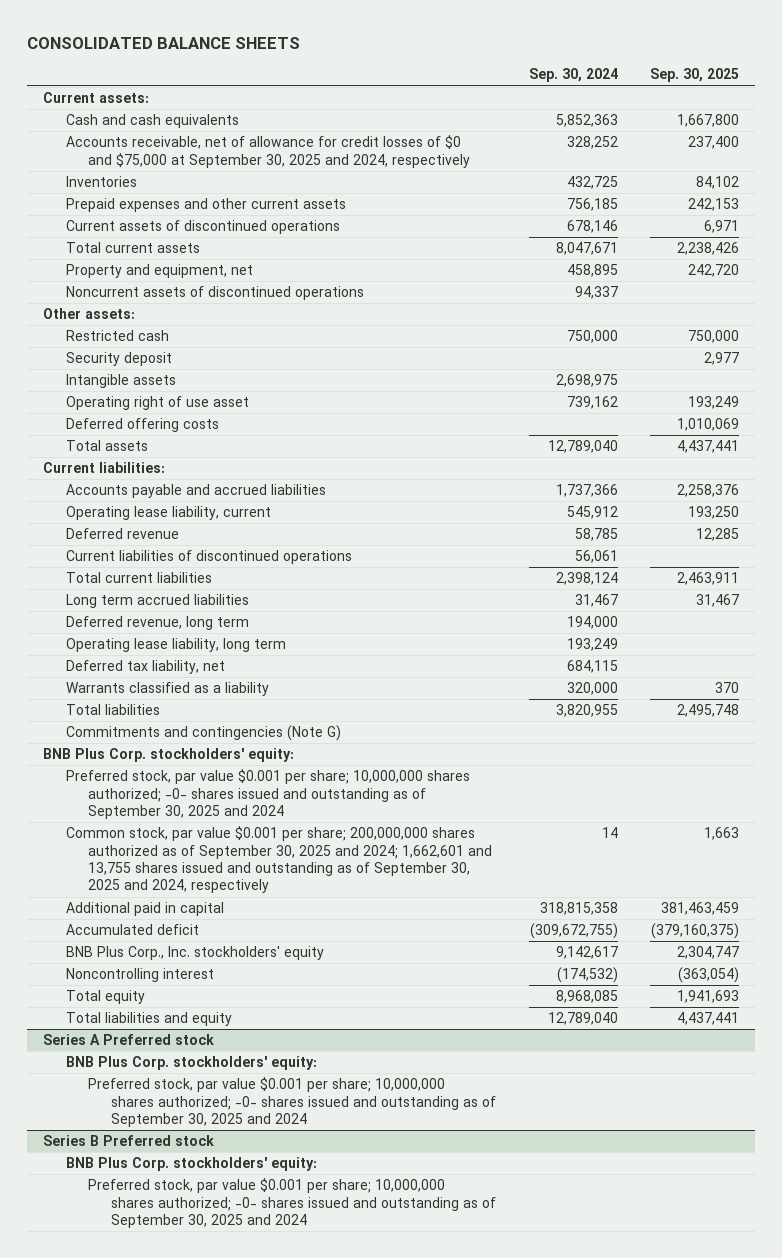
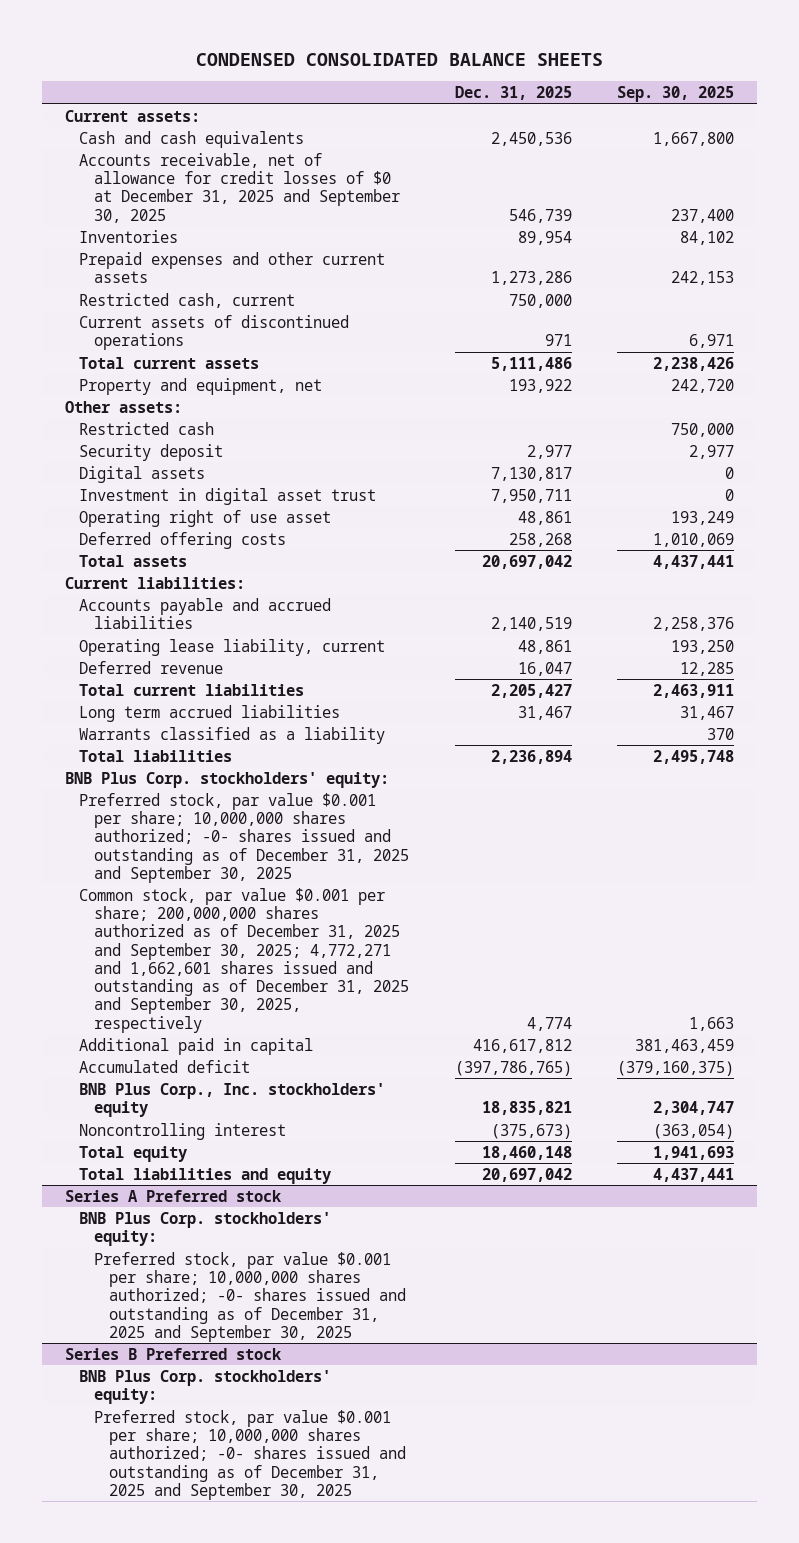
[26,36,300,49] CONSOLIDATED BALANCE SHEETS -> [195,52,603,66] CONDENSED CONSOLIDATED BALANCE SHEETS
[528,68,618,83] Sep. 30, 2024 -> none
none -> [454,86,572,101] Dec. 31, 2025
[65,135,471,168] Accounts receivable, net of allowance for credit losses of $0 and $75,000 at September 30, 2025 and 2024, respectively -> [79,152,400,223] Accounts receivable, net of allowance for credit losses of $0 at December 31, 2025 and September 30, 2025
none -> [79,292,296,308] Restricted cash, current
[65,286,364,301] Noncurrent assets of discontinued operations -> none
[65,374,176,389] Intangible assets -> none
none -> [79,465,206,483] Digital assets
none -> [79,487,377,505] Investment in digital asset trust
[65,550,352,565] Current liabilities of discontinued operations -> none
[65,616,249,631] Deferred revenue, long term -> none
[65,638,286,653] Operating lease liability, long term -> none
[65,660,225,675] Deferred tax liability, net -> none
[65,725,341,742] Commitments and contingencies (Note G) -> none
[65,769,470,820] Preferred stock, par value $0.001 per share; 10,000,000 shares authorized; -0- shares issued and outstanding as of September 30, 2025 and 2024 -> [79,792,409,883] Preferred stock, par value $0.001 per share; 10,000,000 shares authorized; -0- shares issued and outstanding as of December 31, 2025 and September 30, 2025
[65,826,493,894] Common stock, par value $0.001 per share; 200,000,000 shares authorized as of September 30, 2025 and 2024; 1,662,601 and 13,755 shares issued and outstanding as of September 30, 2025 and 2024, respectively -> [79,887,409,1033] Common stock, par value $0.001 per share; 200,000,000 shares authorized as of December 31, 2025 and September 30, 2025; 4,772,271 and 1,662,601 shares issued and outstanding as of December 31, 2025 and September 30, 2025, respectively
[88,1077,497,1128] Preferred stock, par value $0.001 per share; 10,000,000 shares authorized; -0- shares issued and outstanding as of September 30, 2025 and 2024 -> [93,1251,406,1342] Preferred stock, par value $0.001 per share; 10,000,000 shares authorized; -0- shares issued and outstanding as of December 31, 2025 and September 30, 2025
[88,1178,497,1229] Preferred stock, par value $0.001 per share; 10,000,000 shares authorized; -0- shares issued and outstanding as of September 30, 2025 and 2024 -> [93,1409,406,1500] Preferred stock, par value $0.001 per share; 10,000,000 shares authorized; -0- shares issued and outstanding as of December 31, 2025 and September 30, 2025

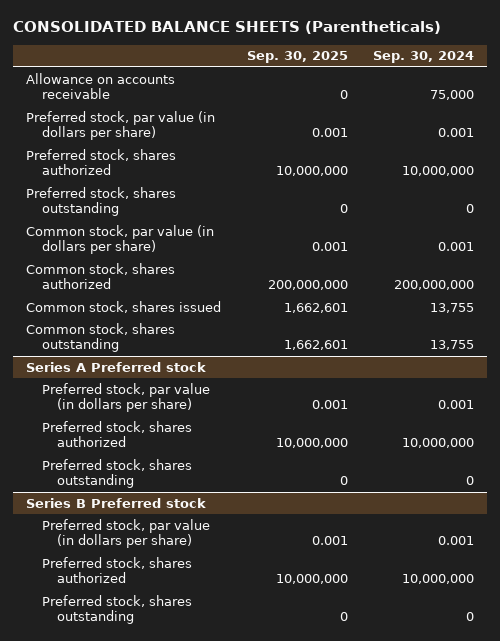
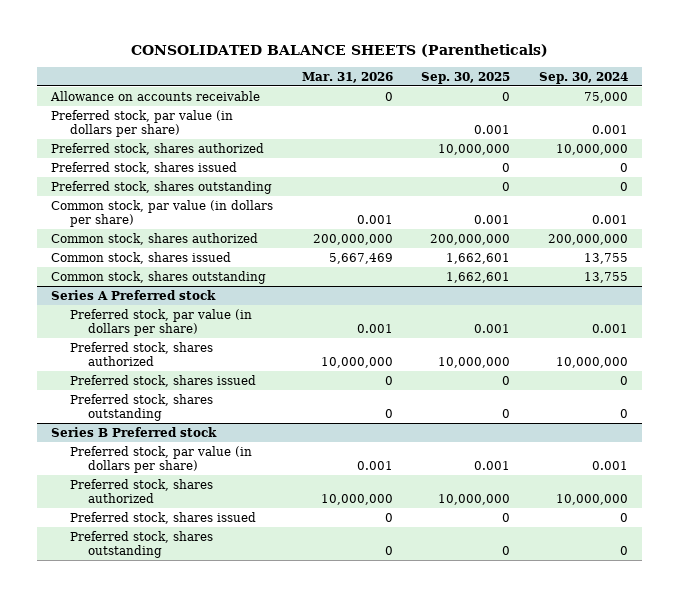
none -> [301,71,393,83] Mar. 31, 2026
none -> [51,161,238,174] Preferred stock, shares issued
none -> [69,374,256,387] Preferred stock, shares issued
none -> [69,511,256,524] Preferred stock, shares issued

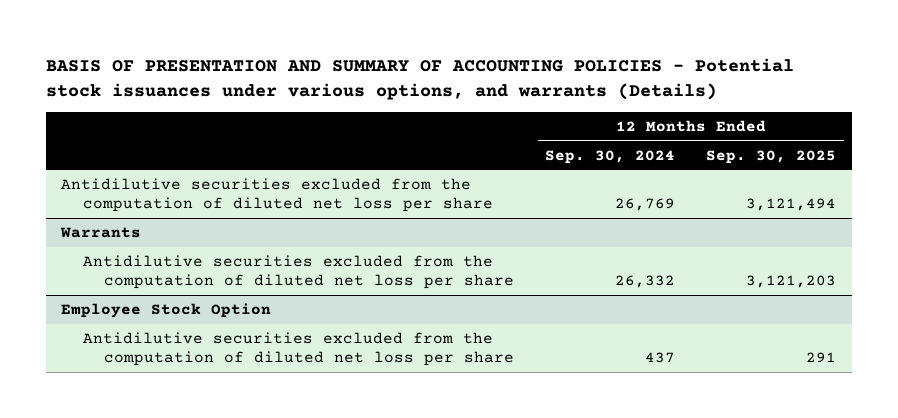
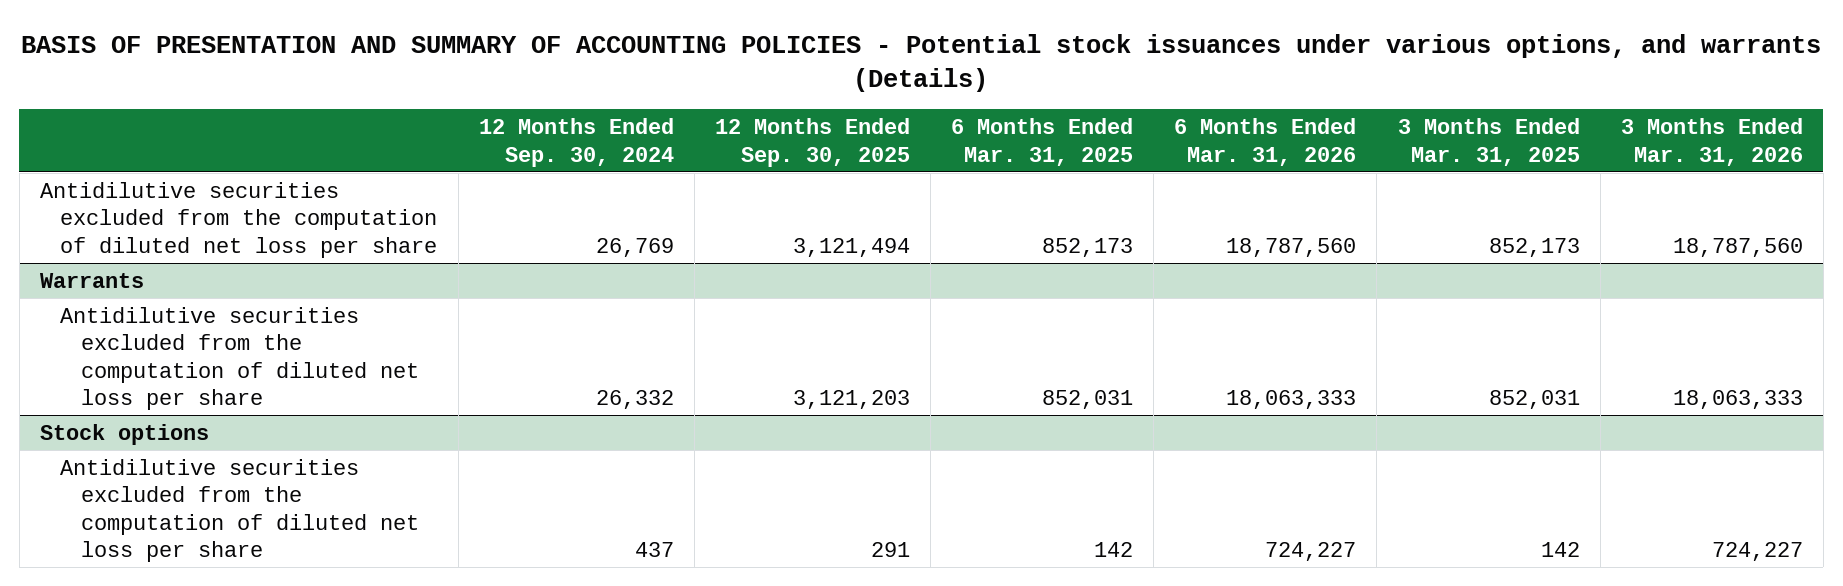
none -> [951,117,1134,166] 6 Months Ended Mar. 31, 2025
none -> [1174,117,1357,166] 6 Months Ended Mar. 31, 2026
none -> [1397,117,1580,166] 3 Months Ended Mar. 31, 2025
none -> [1620,117,1803,166] 3 Months Ended Mar. 31, 2026
[61,302,272,318] Employee Stock Option -> [39,423,209,445] Stock options

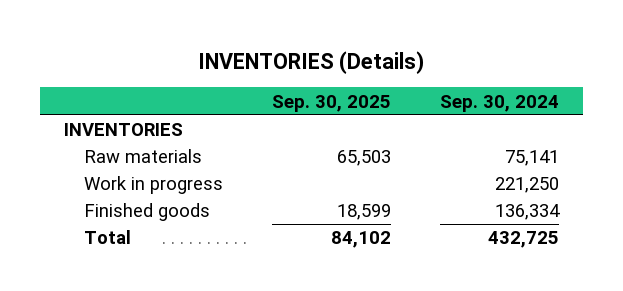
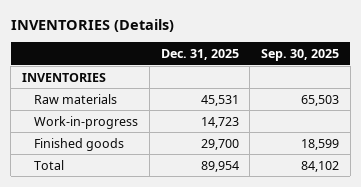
[439,94,559,112] Sep. 30, 2024 -> none
none -> [160,48,239,60] Dec. 31, 2025
[83,176,223,195] Work in progress -> [34,115,139,129] Work-in-progress

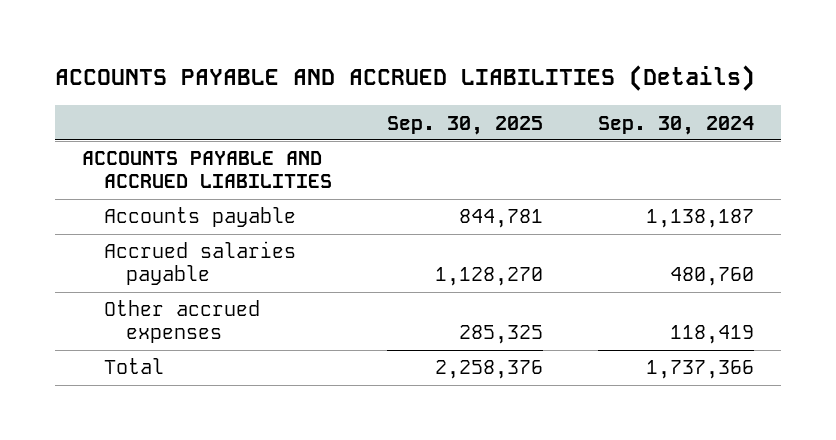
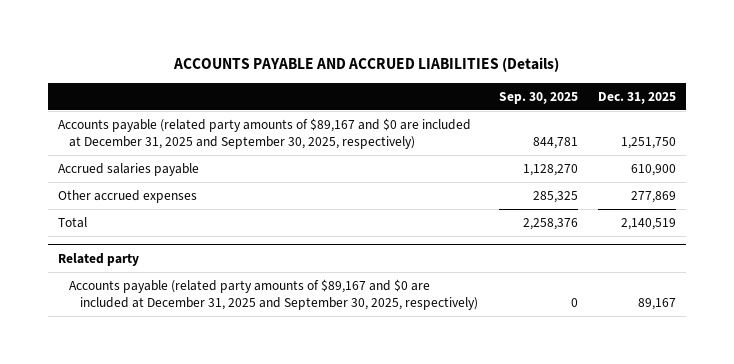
[597,115,754,135] Sep. 30, 2024 -> none
none -> [598,91,677,104] Dec. 31, 2025
[82,151,333,189] ACCOUNTS PAYABLE AND ACCRUED LIABILITIES -> none
[104,207,297,228] Accounts payable -> [58,118,472,150] Accounts payable (related party amounts of $89,167 and $0 are included at December 31, 2025 and September 30, 2025, respectively)
none -> [58,252,140,266] Related party
none -> [69,279,479,311] Accounts payable (related party amounts of $89,167 and $0 are included at December 31, 2025 and September 30, 2025, respectively)

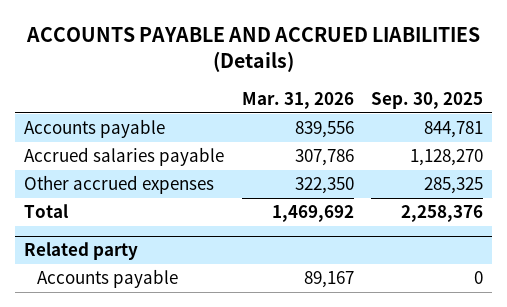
[598,91,677,104] Dec. 31, 2025 -> none
none -> [241,92,354,110] Mar. 31, 2026
[58,118,472,150] Accounts payable (related party amounts of $89,167 and $0 are included at December 31, 2025 and September 30, 2025, respectively) -> [24,119,166,139] Accounts payable
[69,279,479,311] Accounts payable (related party amounts of $89,167 and $0 are included at December 31, 2025 and September 30, 2025, respectively) -> [36,269,178,289] Accounts payable

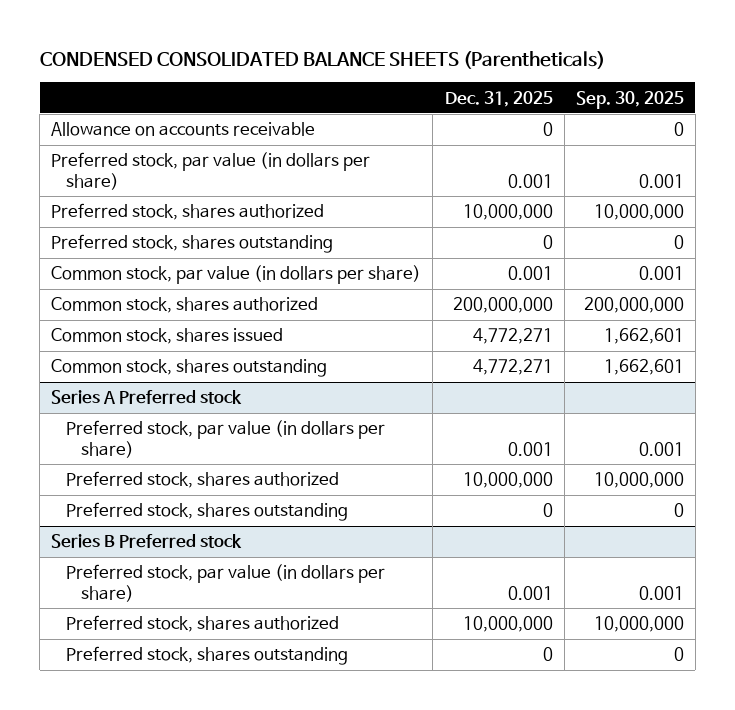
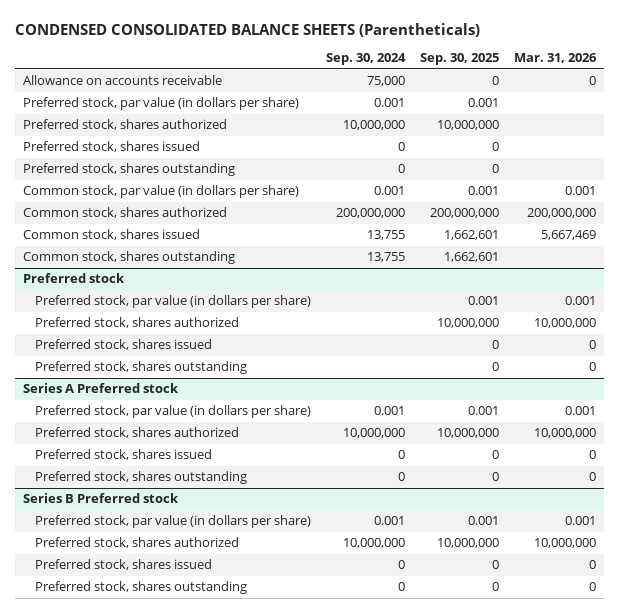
[444,90,553,107] Dec. 31, 2025 -> none
none -> [325,53,406,66] Sep. 30, 2024
none -> [514,53,598,64] Mar. 31, 2026
none -> [22,141,200,153] Preferred stock, shares issued
none -> [22,273,125,284] Preferred stock
none -> [34,295,311,309] Preferred stock, par value (in dollars per share)
none -> [34,317,239,329] Preferred stock, shares authorized
none -> [34,339,212,351] Preferred stock, shares issued
none -> [34,361,247,375] Preferred stock, shares outstanding
none -> [34,449,212,461] Preferred stock, shares issued
none -> [34,559,212,571] Preferred stock, shares issued

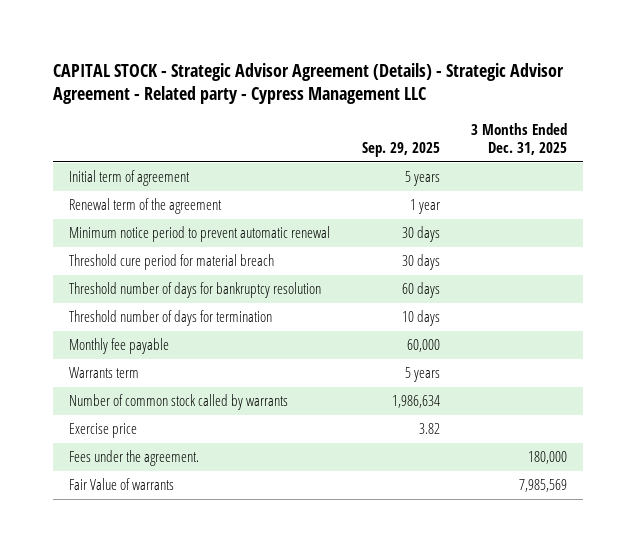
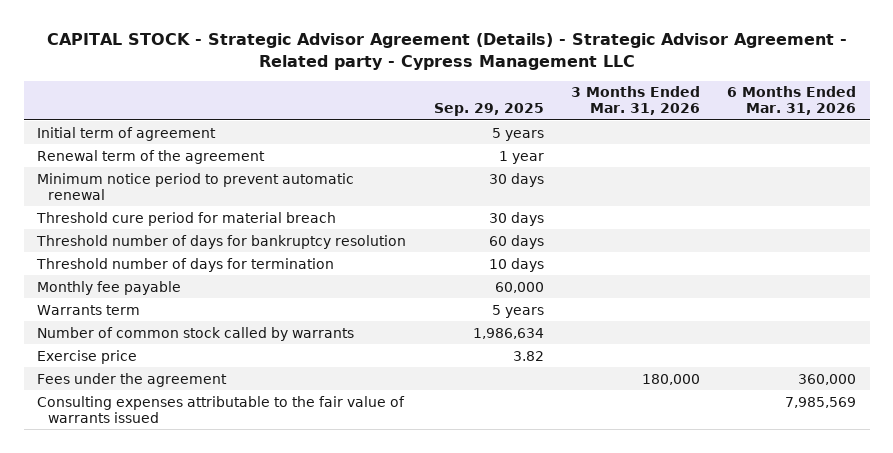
[471,122,568,156] 3 Months Ended Dec. 31, 2025 -> none
none -> [570,86,700,116] 3 Months Ended Mar. 31, 2026
none -> [727,86,857,116] 6 Months Ended Mar. 31, 2026
[68,478,174,491] Fair Value of warrants -> none
[68,450,199,467] Fees under the agreement. -> [37,372,228,387] Fees under the agreement
none -> [37,395,406,423] Consulting expenses attributable to the fair value of warrants issued

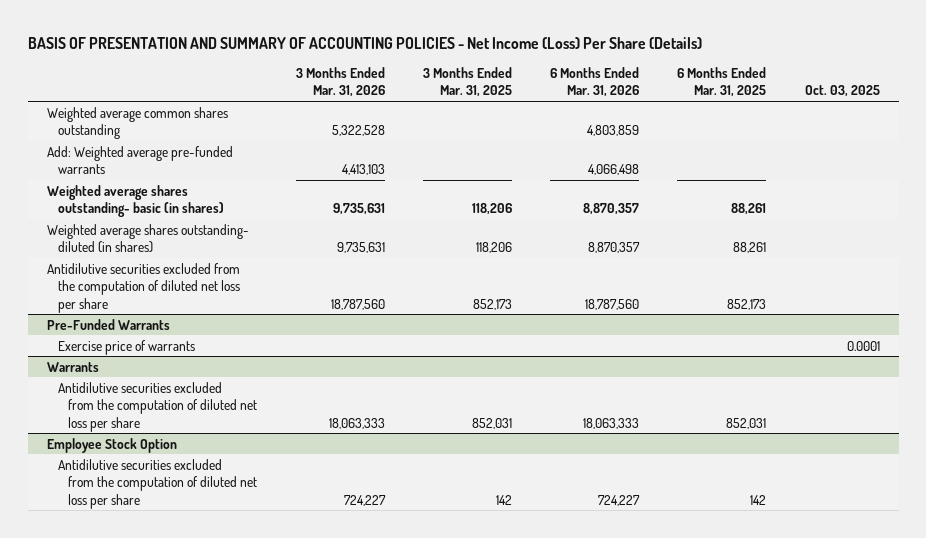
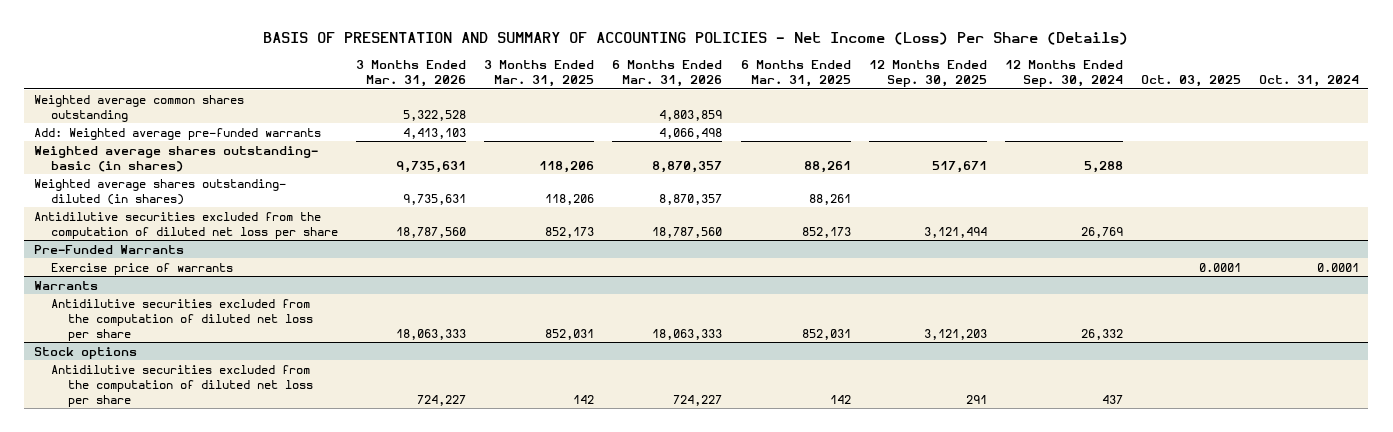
none -> [868,60,987,88] 12 Months Ended Sep. 30, 2025
none -> [1004,60,1123,88] 12 Months Ended Sep. 30, 2024
none -> [1259,75,1360,88] Oct. 31, 2024
[46,437,177,453] Employee Stock Option -> [33,346,137,359] Stock options

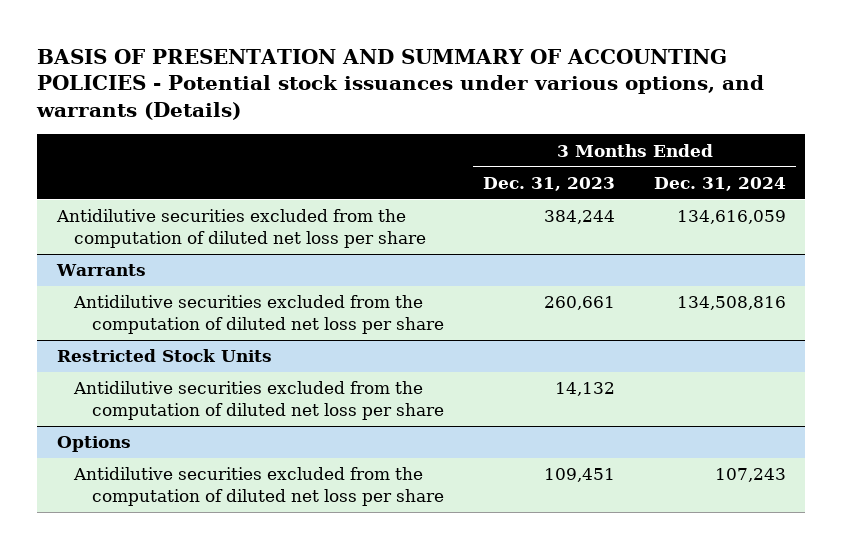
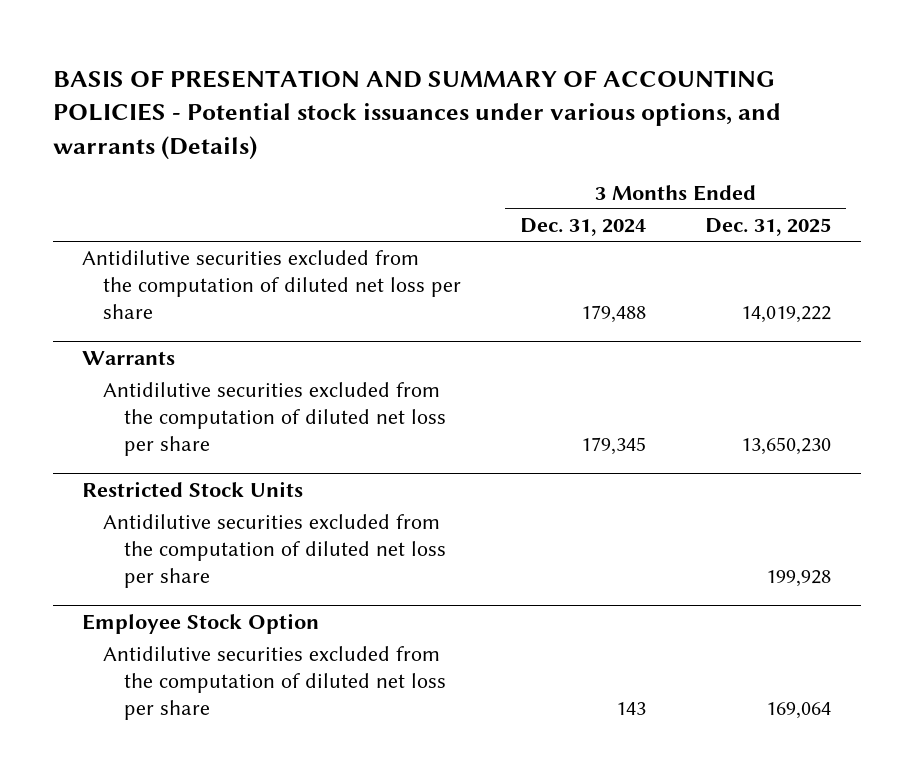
[483,177,616,192] Dec. 31, 2023 -> none
none -> [705,218,832,237] Dec. 31, 2025
[677,210,787,225] 134,616,059 -> [581,305,647,324] 179,488
[677,296,787,311] 134,508,816 -> [581,437,647,456] 179,345
[56,436,131,453] Options -> [82,612,320,634] Employee Stock Option
[715,468,787,483] 107,243 -> [616,702,647,716] 143

